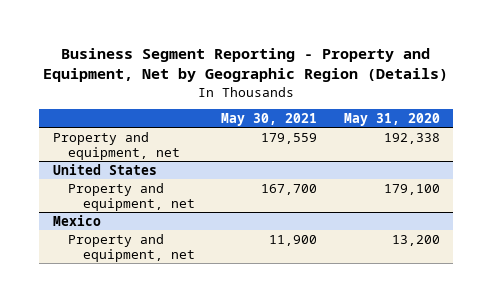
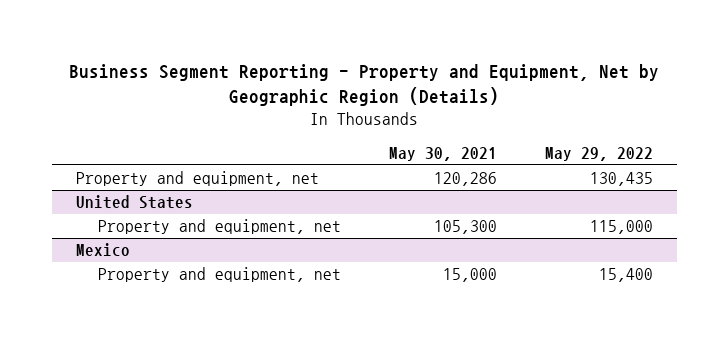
[343,113,440,127] May 31, 2020 -> none
none -> [544,146,653,161] May 29, 2022
[261,132,318,144] 179,559 -> [433,172,497,187] 120,286
[261,183,318,195] 167,700 -> [433,220,497,235] 105,300
[269,234,318,246] 11,900 -> [442,268,497,283] 15,000

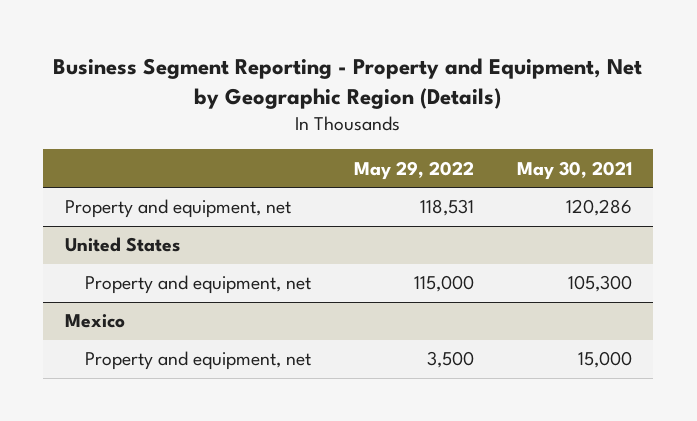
[589,172,653,187] 130,435 -> [419,199,474,217] 118,531
[598,268,653,283] 15,400 -> [426,351,474,369] 3,500

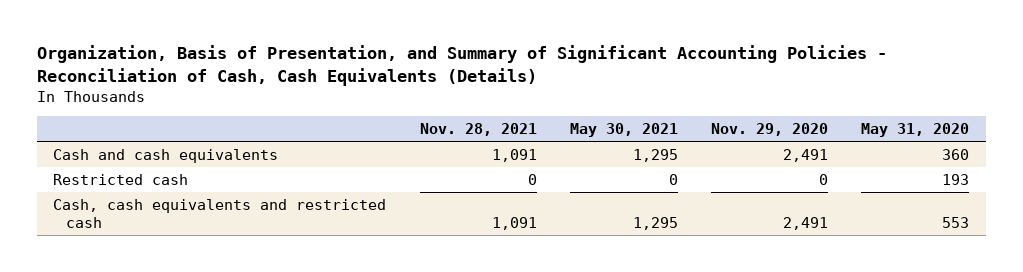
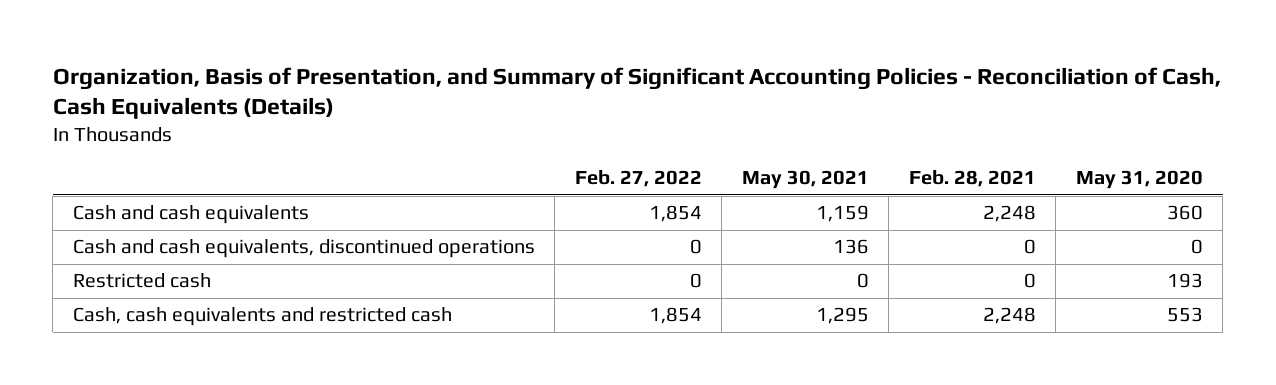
[419,123,537,137] Nov. 28, 2021 -> none
[711,123,829,137] Nov. 29, 2020 -> none
none -> [574,170,702,188] Feb. 27, 2022
none -> [908,170,1036,188] Feb. 28, 2021
[632,148,678,162] 1,295 -> [815,205,869,223] 1,159
none -> [72,239,535,259] Cash and cash equivalents, discontinued operations

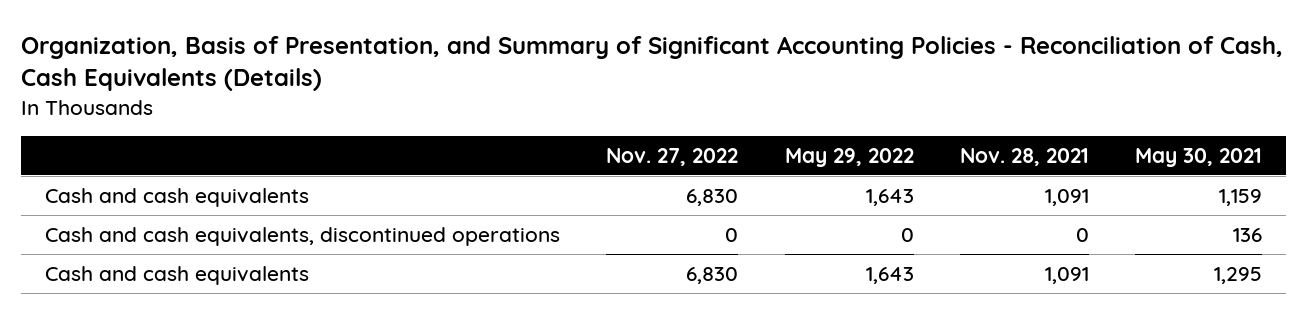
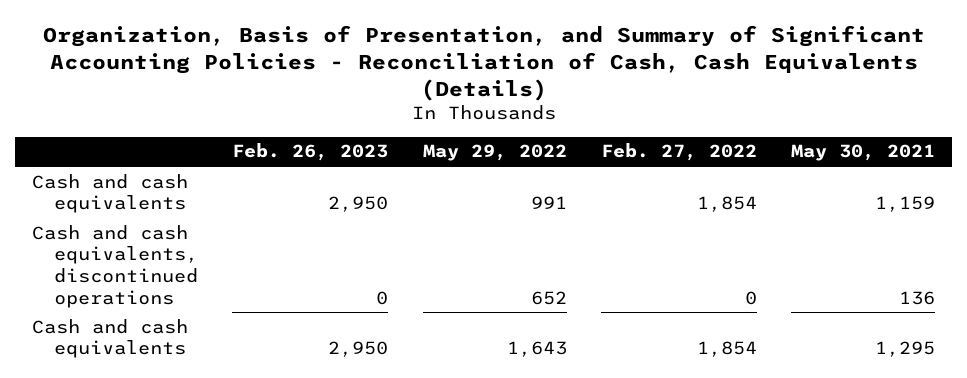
[606,147,739,166] Nov. 27, 2022 -> none
[959,147,1089,166] Nov. 28, 2021 -> none
none -> [232,143,389,162] Feb. 26, 2023
none -> [600,143,757,162] Feb. 27, 2022
[865,188,914,206] 1,643 -> [530,196,567,210] 991
[900,227,914,242] 0 -> [530,290,567,305] 652

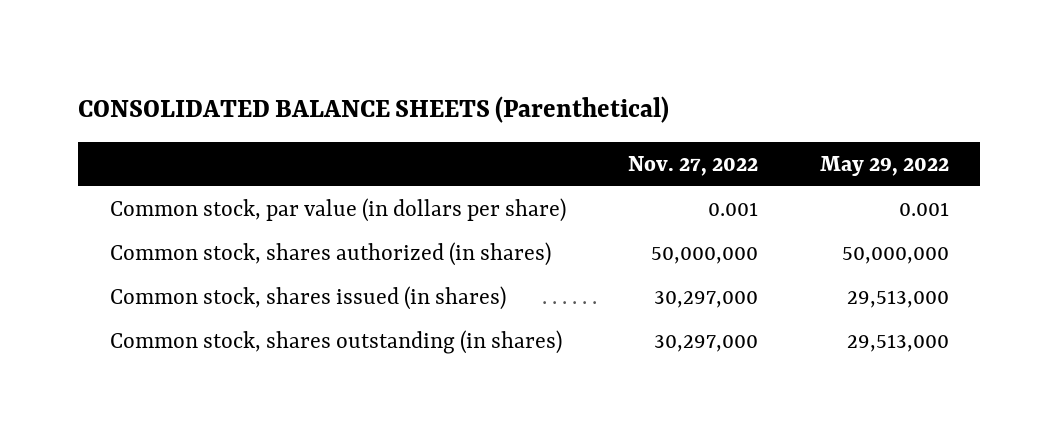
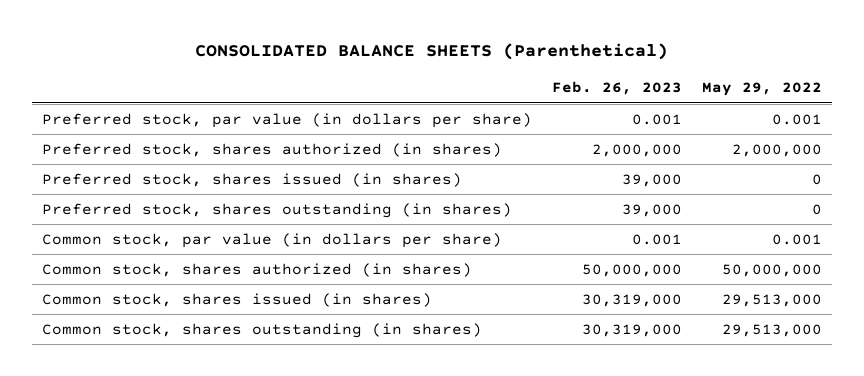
[627,155,758,176] Nov. 27, 2022 -> none
none -> [551,81,682,96] Feb. 26, 2023
none -> [41,112,532,128] Preferred stock, par value (in dollars per share)
none -> [41,142,502,157] Preferred stock, shares authorized (in shares)
none -> [41,172,462,187] Preferred stock, shares issued (in shares)
none -> [41,202,512,218] Preferred stock, shares outstanding (in shares)

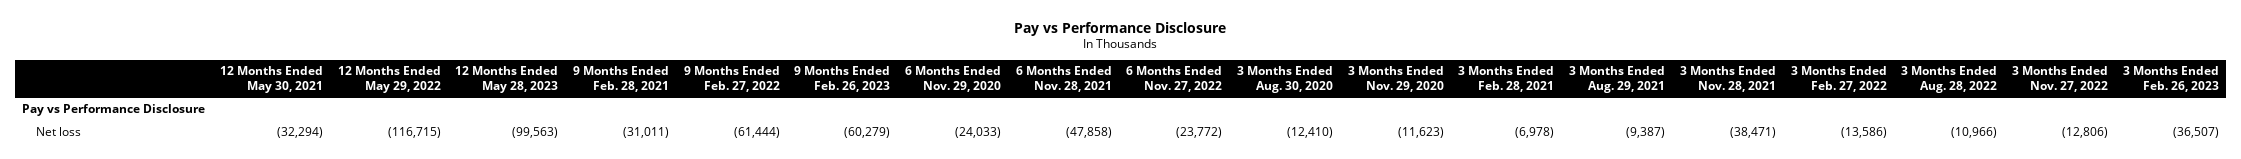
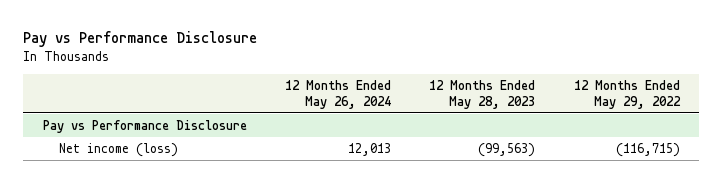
[219,66,323,93] 12 Months Ended May 30, 2021 -> none
[572,66,669,92] 9 Months Ended Feb. 28, 2021 -> none
[683,66,780,92] 9 Months Ended Feb. 27, 2022 -> none
[794,66,891,92] 9 Months Ended Feb. 26, 2023 -> none
[905,66,1002,92] 6 Months Ended Nov. 29, 2020 -> none
[1015,66,1112,92] 6 Months Ended Nov. 28, 2021 -> none
[1126,66,1223,92] 6 Months Ended Nov. 27, 2022 -> none
[1237,66,1334,93] 3 Months Ended Aug. 30, 2020 -> none
[1347,66,1444,92] 3 Months Ended Nov. 29, 2020 -> none
[1458,66,1555,92] 3 Months Ended Feb. 28, 2021 -> none
[1569,66,1666,93] 3 Months Ended Aug. 29, 2021 -> none
[1679,66,1776,92] 3 Months Ended Nov. 28, 2021 -> none
[1790,66,1887,92] 3 Months Ended Feb. 27, 2022 -> none
[1901,66,1998,93] 3 Months Ended Aug. 28, 2022 -> none
[2011,66,2108,92] 3 Months Ended Nov. 27, 2022 -> none
[2122,66,2219,92] 3 Months Ended Feb. 26, 2023 -> none
none -> [285,79,392,109] 12 Months Ended May 26, 2024
[35,127,81,137] Net loss -> [59,143,179,158] Net income (loss)

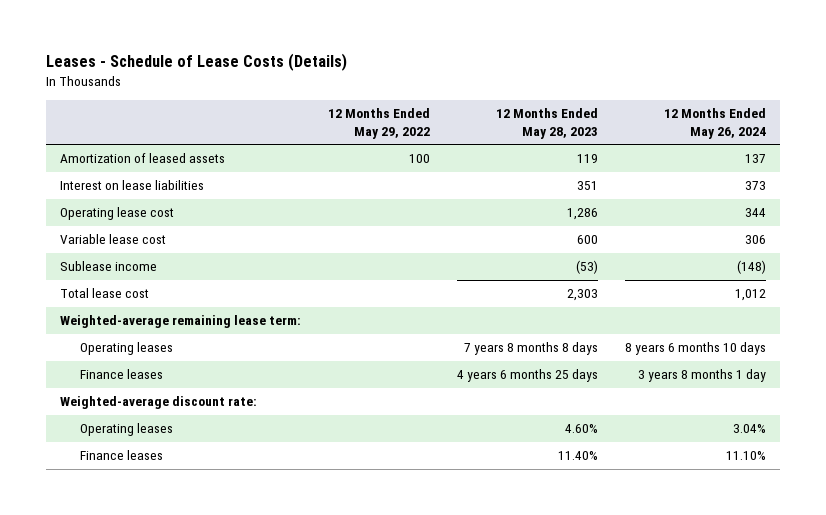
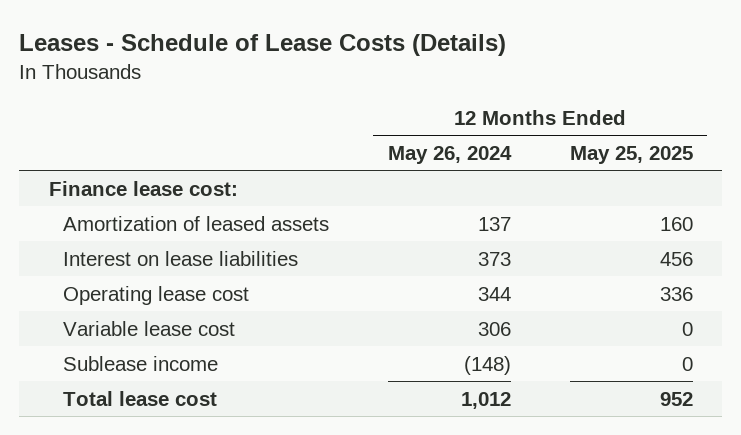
[327,107,430,139] 12 Months Ended May 29, 2022 -> none
[496,107,599,139] 12 Months Ended May 28, 2023 -> none
none -> [569,145,693,164] May 25, 2025
none -> [48,180,238,196] Finance lease cost:
[59,315,301,329] Weighted-average remaining lease term: -> none
[79,342,173,356] Operating leases -> none
[79,369,163,380] Finance leases -> none
[59,396,257,410] Weighted-average discount rate: -> none
[79,423,173,437] Operating leases -> none
[79,450,163,461] Finance leases -> none

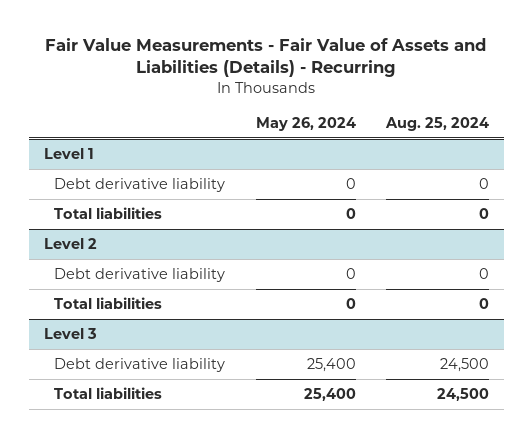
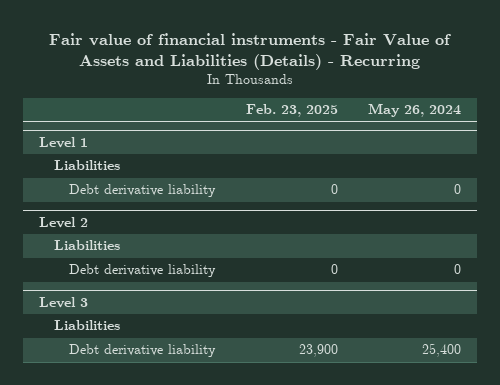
[45,38,487,78] Fair Value Measurements - Fair Value of Assets and Liabilities (Details) - Recurring -> [49,32,452,70] Fair value of financial instruments - Fair Value of Assets and Liabilities (Details) - Recurring
[384,116,489,131] Aug. 25, 2024 -> none
none -> [245,104,338,118] Feb. 23, 2025
none -> [54,160,121,171] Liabilities
[54,207,163,220] Total liabilities -> none
none -> [54,240,121,251] Liabilities
[54,297,163,310] Total liabilities -> none
none -> [54,320,121,331] Liabilities
[54,387,163,400] Total liabilities -> none

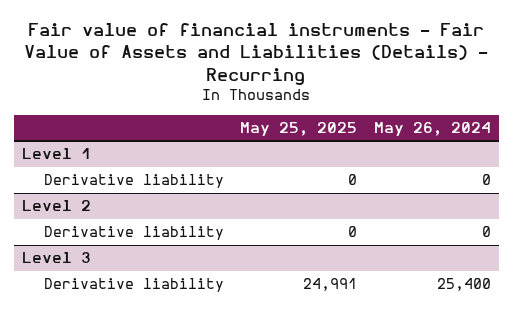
[245,104,338,118] Feb. 23, 2025 -> none
none -> [240,121,358,136] May 25, 2025
[54,160,121,171] Liabilities -> none
[69,184,217,198] Debt derivative liability -> [43,174,224,189] Derivative liability
[54,240,121,251] Liabilities -> none
[69,264,217,278] Debt derivative liability -> [43,226,224,241] Derivative liability
[54,320,121,331] Liabilities -> none
[69,344,217,358] Debt derivative liability -> [43,278,224,293] Derivative liability

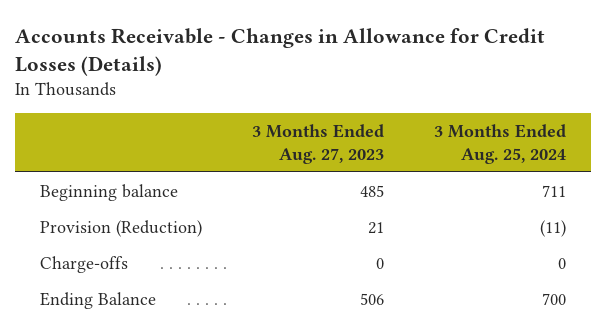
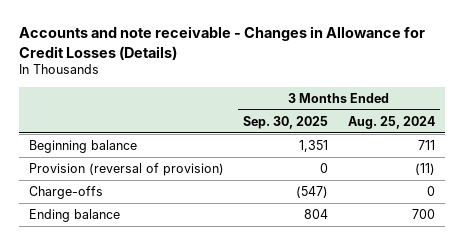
[14,27,545,76] Accounts Receivable - Changes in Allowance for Credit Losses (Details) -> [18,26,425,60] Accounts and note receivable - Changes in Allowance for Credit Losses (Details)
[251,124,384,164] 3 Months Ended Aug. 27, 2023 -> none
none -> [243,115,329,129] Sep. 30, 2025
[39,219,202,237] Provision (Reduction) -> [28,163,224,177] Provision (reversal of provision)
[39,291,156,309] Ending Balance -> [28,209,120,223] Ending balance

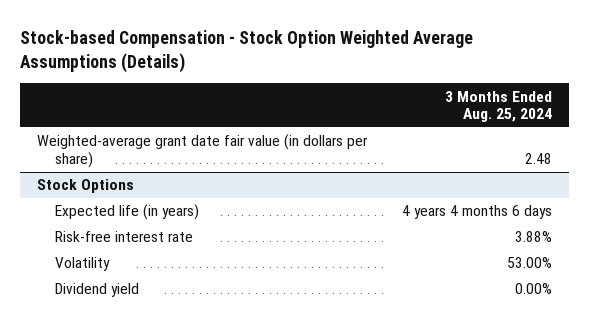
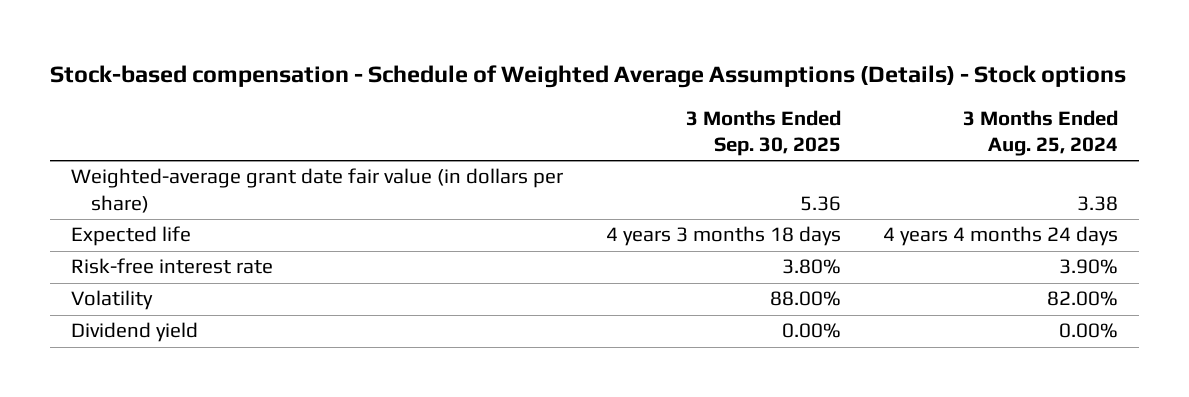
[19,29,473,73] Stock-based Compensation - Stock Option Weighted Average Assumptions (Details) -> [49,64,1126,88] Stock-based compensation - Schedule of Weighted Average Assumptions (Details) - Stock options
none -> [685,109,841,157] 3 Months Ended Sep. 30, 2025
[37,179,135,194] Stock Options -> none
[524,153,552,165] 2.48 -> [1077,195,1119,211] 3.38
[54,204,199,221] Expected life (in years) -> [71,226,192,247] Expected life
[401,205,552,220] 4 years 4 months 6 days -> [883,226,1119,247] 4 years 4 months 24 days
[514,231,552,243] 3.88% -> [1059,259,1119,275] 3.90%
[506,257,552,269] 53.00% -> [1047,291,1119,307] 82.00%

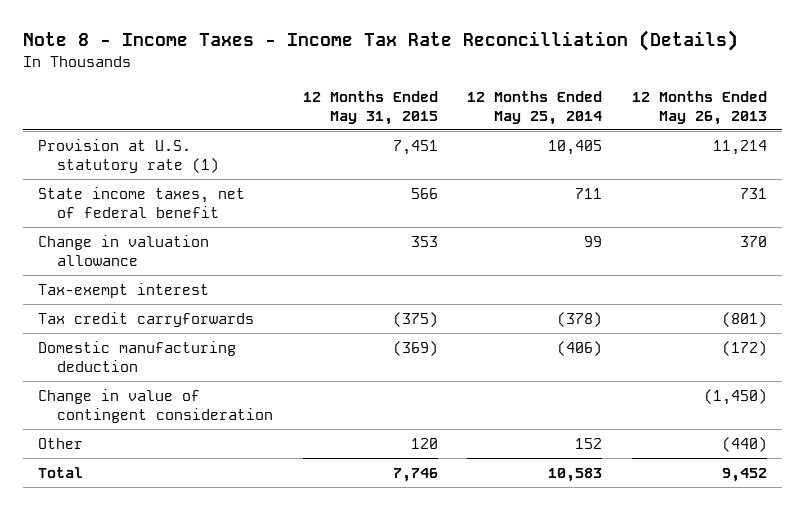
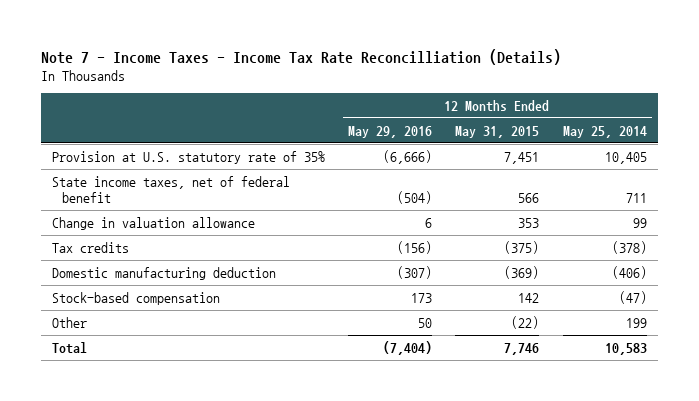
[22,30,738,52] Note 8 - Income Taxes - Income Tax Rate Reconcilliation (Details) -> [40,48,561,65] Note 7 - Income Taxes - Income Tax Rate Reconcilliation (Details)
[632,90,768,125] 12 Months Ended May 26, 2013 -> none
none -> [348,125,433,138] May 29, 2016
[37,138,220,173] Provision at U.S. statutory rate (1) -> [52,150,326,164] Provision at U.S. statutory rate of 35%
[37,282,209,298] Tax-exempt interest -> none
[37,311,254,327] Tax credit carryforwards -> [52,241,130,253] Tax credits
[37,388,274,423] Change in value of contingent consideration -> none
none -> [52,291,221,305] Stock-based compensation
[410,437,438,449] 120 -> [511,315,540,329] (22)
[575,437,603,449] 152 -> [625,317,647,328] 199

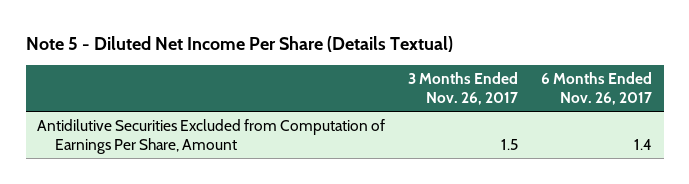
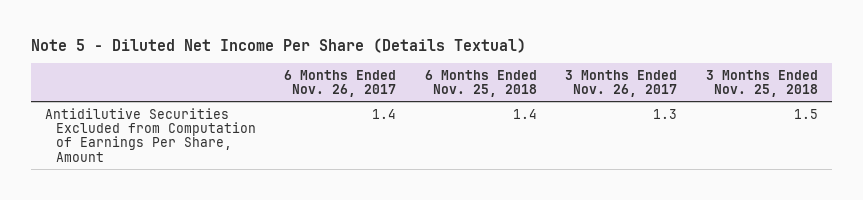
none -> [424,69,537,97] 6 Months Ended Nov. 25, 2018
none -> [705,69,818,97] 3 Months Ended Nov. 25, 2018
[501,138,519,150] 1.5 -> [653,108,678,119] 1.3

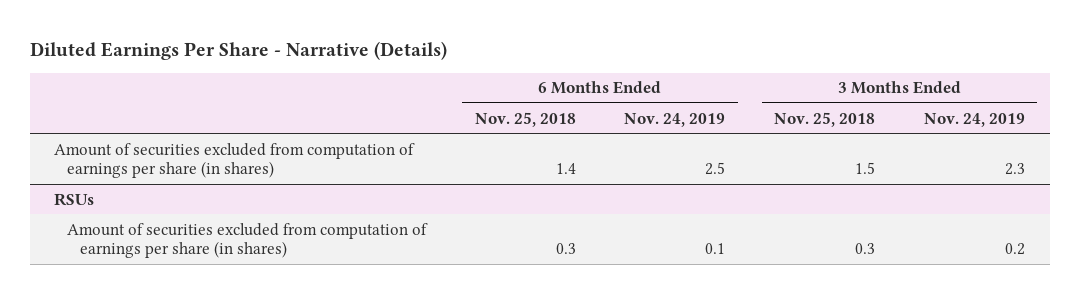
[31,37,527,53] Note 5 - Diluted Net Income Per Share (Details Textual) -> [29,40,447,60] Diluted Earnings Per Share - Narrative (Details)
[284,69,397,97] 6 Months Ended Nov. 26, 2017 -> none
[565,69,678,97] 3 Months Ended Nov. 26, 2017 -> none
none -> [624,112,726,127] Nov. 24, 2019
none -> [924,112,1026,127] Nov. 24, 2019
[45,107,256,162] Antidilutive Securities Excluded from Computation of Earnings Per Share, Amount -> [54,142,416,179] Amount of securities excluded from computation of earnings per share (in shares)
none -> [54,192,95,206] RSUs
none -> [66,222,428,259] Amount of securities excluded from computation of earnings per share (in shares)

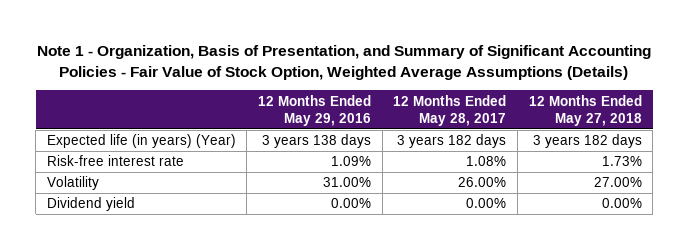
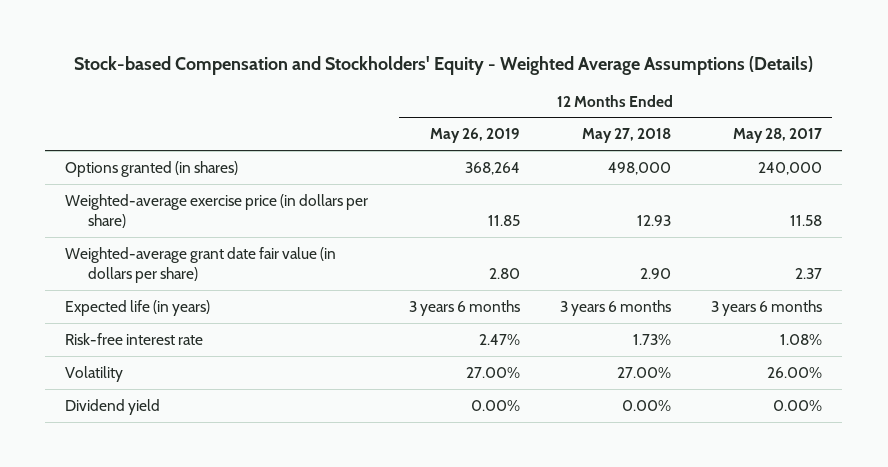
[37,45,652,81] Note 1 - Organization, Basis of Presentation, and Summary of Significant Accounting Policies - Fair Value of Stock Option, Weighted Average Assumptions (Details) -> [73,55,813,75] Stock-based Compensation and Stockholders' Equity - Weighted Average Assumptions (Details)
[258,94,372,126] 12 Months Ended May 29, 2016 -> none
none -> [429,128,520,144] May 26, 2019
none -> [65,160,239,177] Options granted (in shares)
none -> [65,193,369,228] Weighted-average exercise price (in dollars per share)
none -> [65,246,337,283] Weighted-average grant date fair value (in dollars per share)
[46,134,236,149] Expected life (in years) (Year) -> [65,299,211,316] Expected life (in years)
[397,134,507,149] 3 years 182 days -> [711,299,823,316] 3 years 6 months
[532,134,642,149] 3 years 182 days -> [559,299,671,316] 3 years 6 months

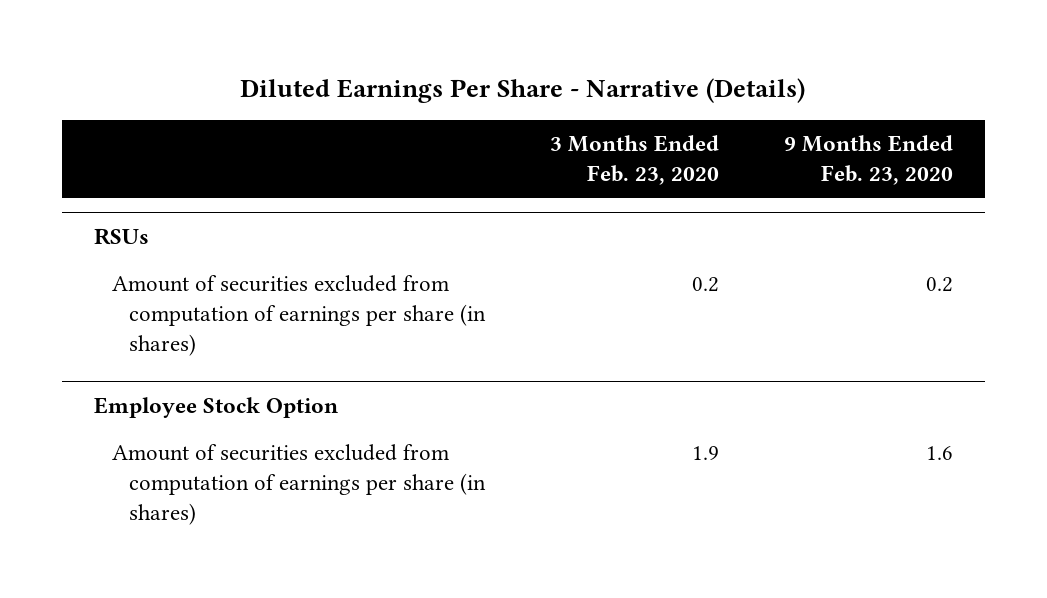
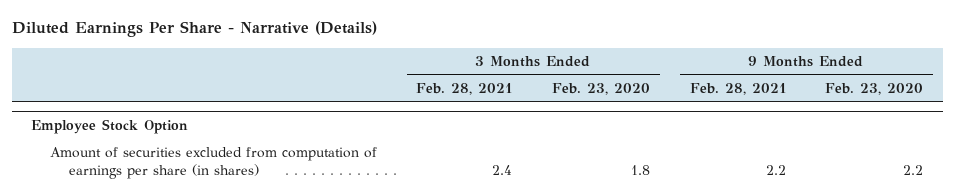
none -> [416,83,513,96] Feb. 28, 2021
none -> [689,83,786,96] Feb. 28, 2021
[94,228,150,246] RSUs -> none
[111,275,486,356] Amount of securities excluded from computation of earnings per share (in shares) -> none
[691,446,719,461] 1.9 -> [631,164,651,175] 1.8
[925,446,953,461] 1.6 -> [903,164,924,175] 2.2

